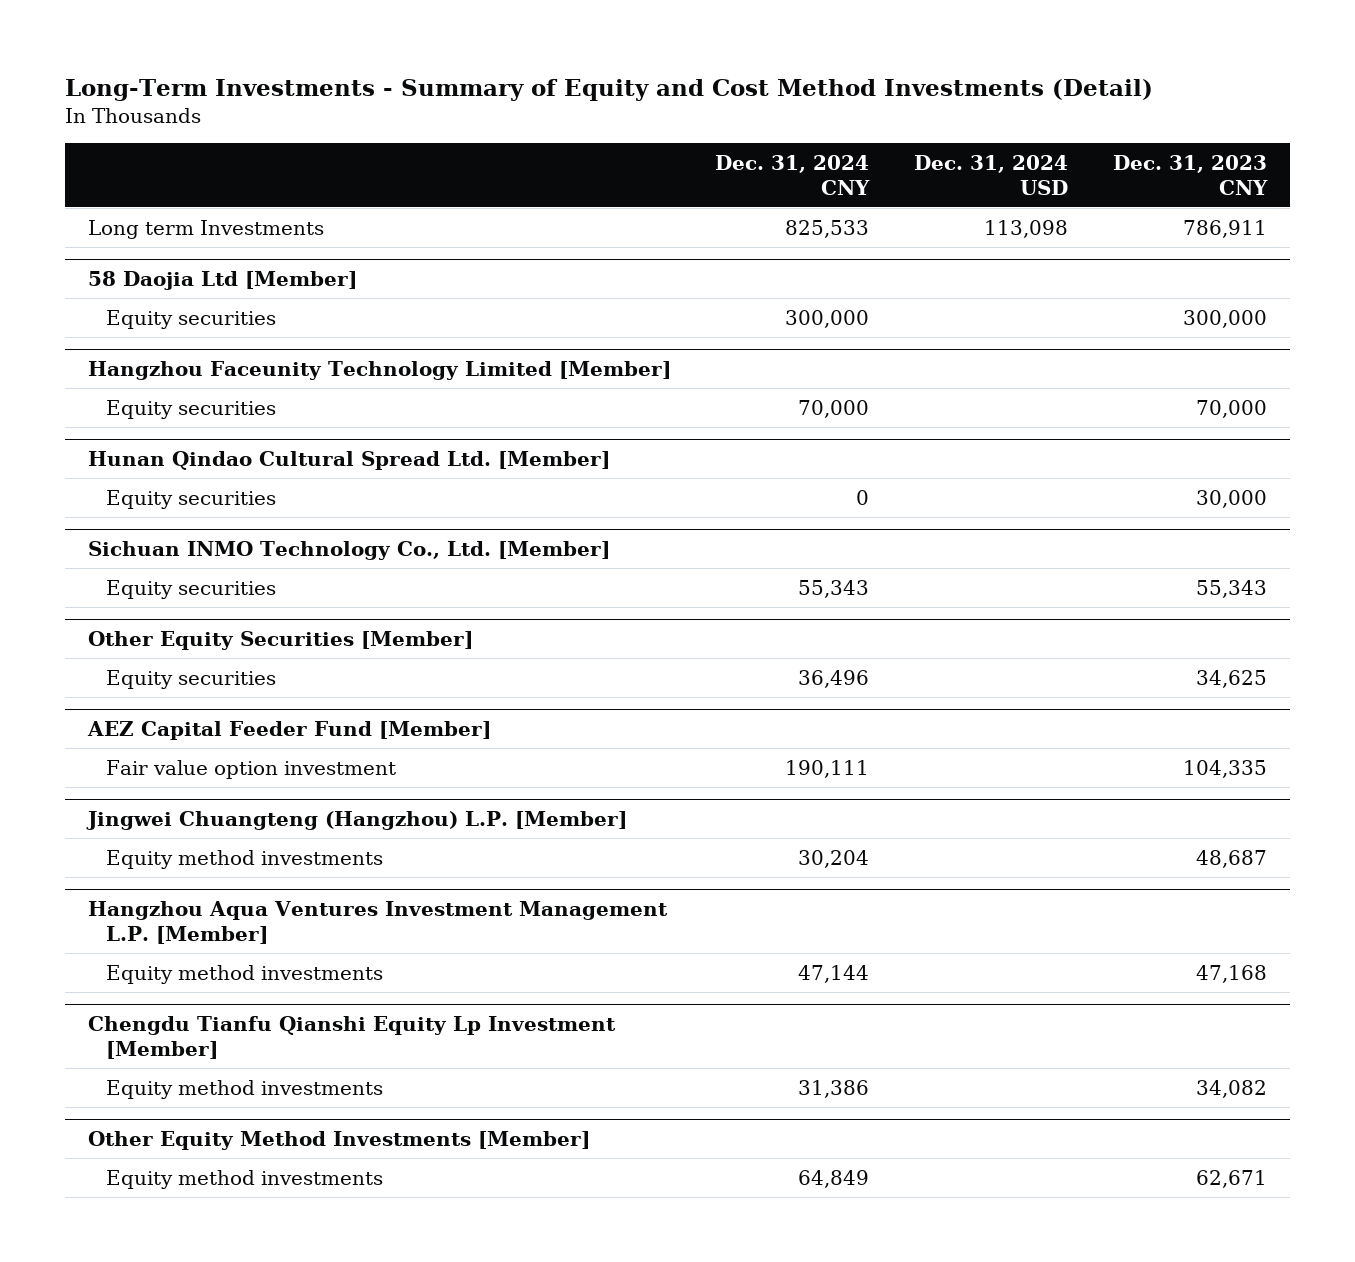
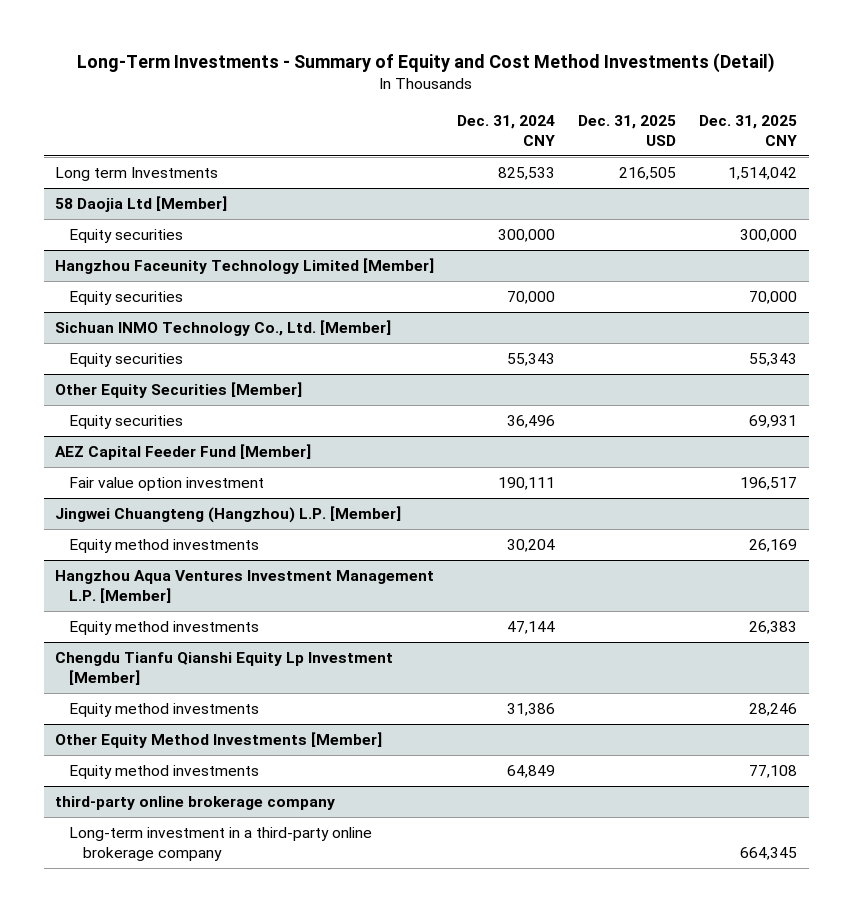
[914,154,1069,195] Dec. 31, 2024 USD -> none
[1113,154,1269,195] Dec. 31, 2023 CNY -> none
none -> [578,115,677,146] Dec. 31, 2025 USD
none -> [699,115,798,146] Dec. 31, 2025 CNY
[87,451,610,471] Hunan Qindao Cultural Spread Ltd. [Member] -> none
[106,489,277,509] Equity securities -> none
none -> [55,796,336,811] third-party online brokerage company
none -> [69,827,373,861] Long-term investment in a third-party online brokerage company

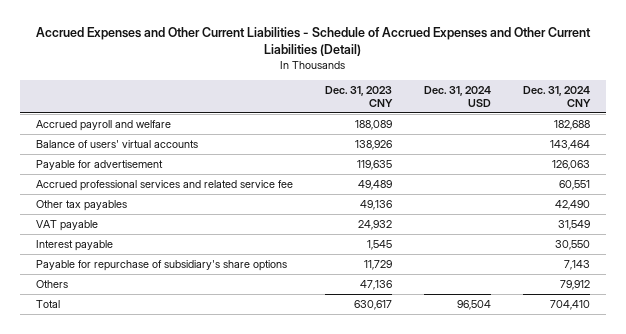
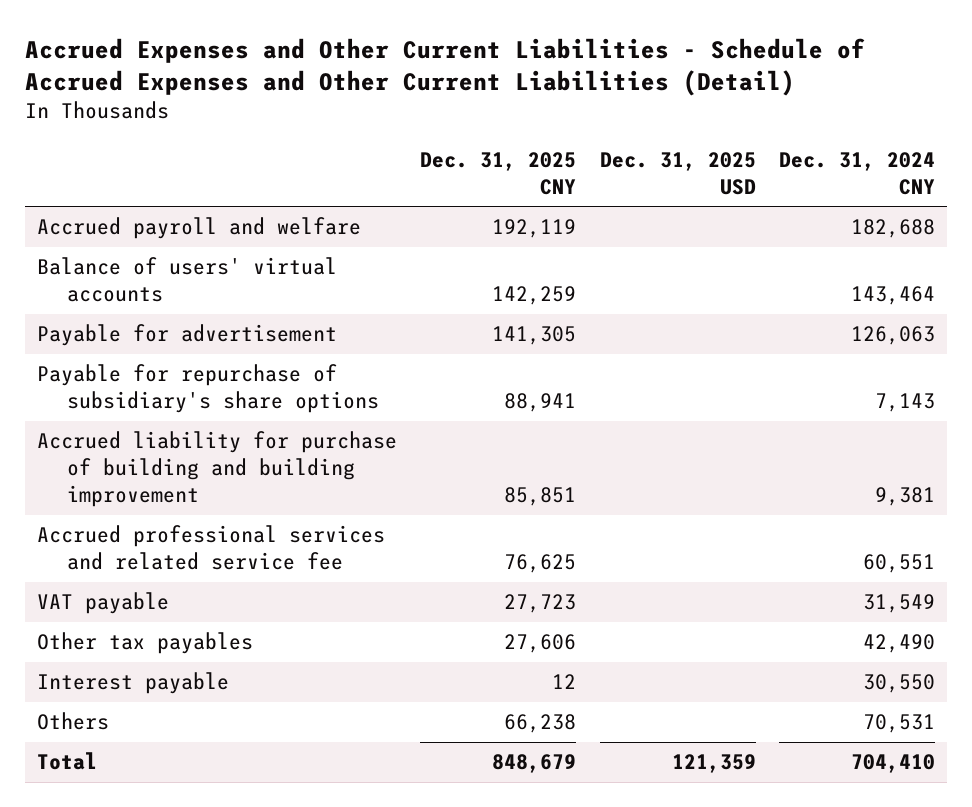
[325,85,394,107] Dec. 31, 2023 CNY -> none
[424,85,492,107] Dec. 31, 2024 USD -> none
none -> [420,151,577,195] Dec. 31, 2025 CNY
none -> [599,151,756,195] Dec. 31, 2025 USD
[35,259,287,271] Payable for repurchase of subsidiary's share options -> [36,364,379,414] Payable for repurchase of subsidiary's share options
none -> [36,431,397,508] Accrued liability for purchase of building and building improvement
[35,199,127,211] Other tax payables -> [36,632,253,655] Other tax payables
[560,279,591,290] 79,912 -> [862,714,935,734] 70,531

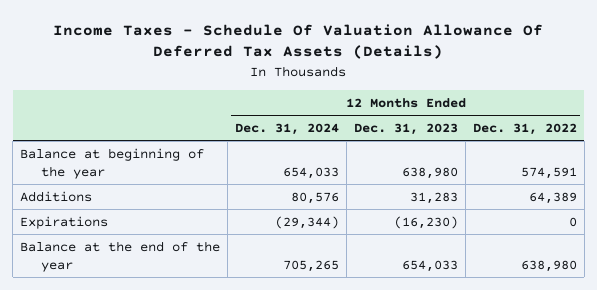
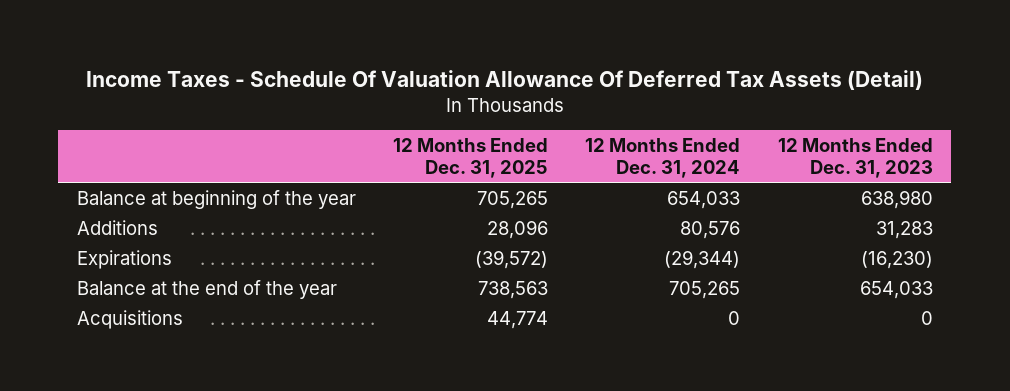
[53,23,544,60] Income Taxes - Schedule Of Valuation Allowance Of Deferred Tax Assets (Details) -> [85,70,923,91] Income Taxes - Schedule Of Valuation Allowance Of Deferred Tax Assets (Detail)
[472,122,577,135] Dec. 31, 2022 -> none
none -> [393,138,549,178] 12 Months Ended Dec. 31, 2025
none -> [77,309,184,329] Acquisitions

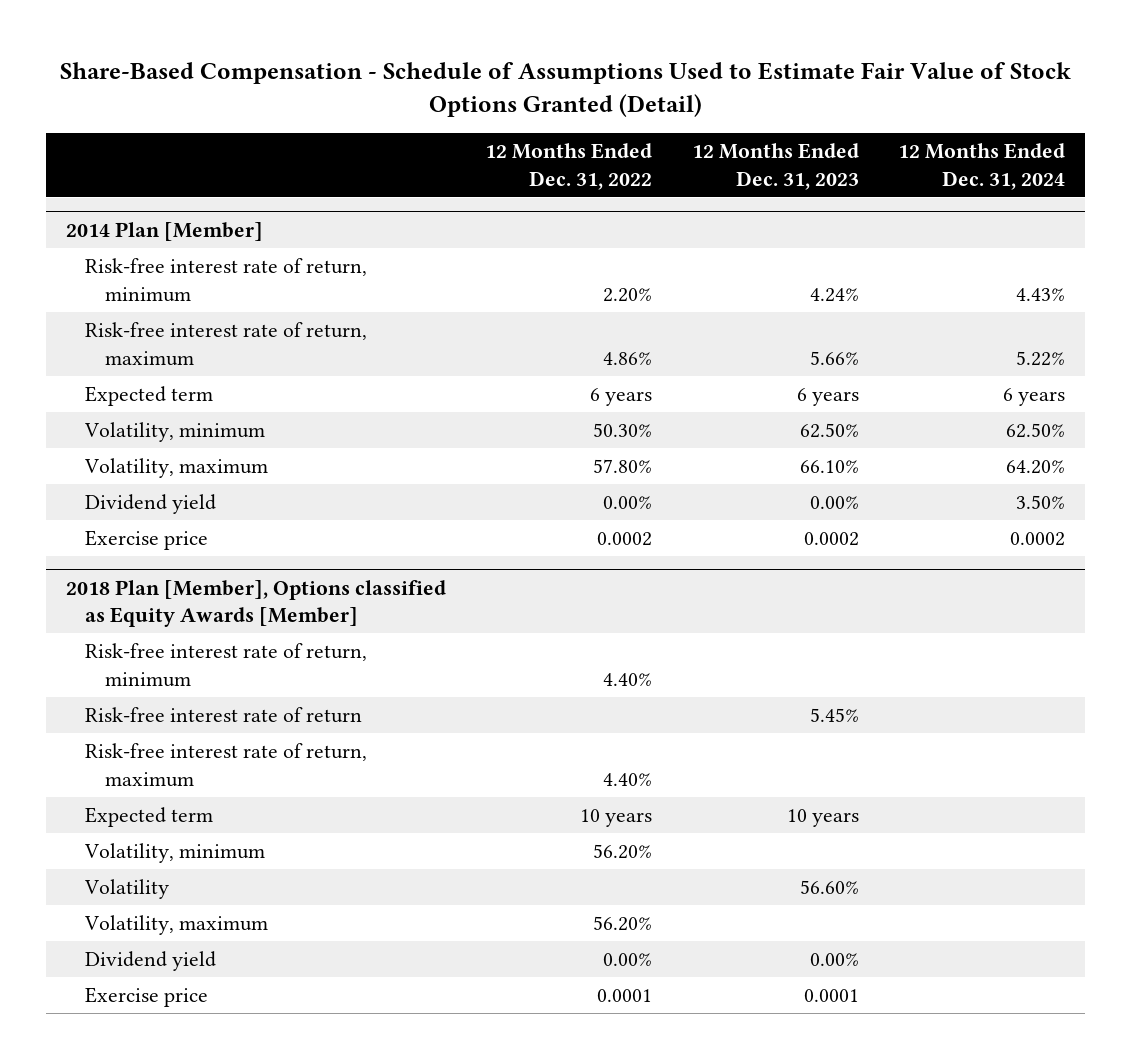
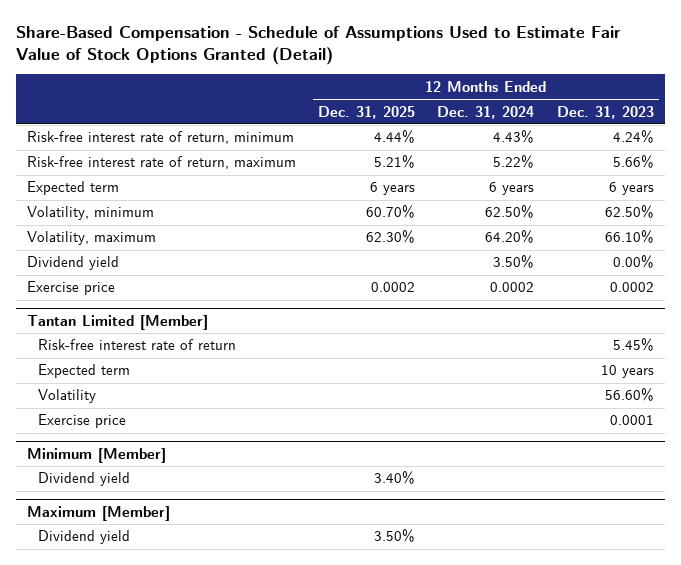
[485,143,653,190] 12 Months Ended Dec. 31, 2022 -> none
none -> [318,105,416,119] Dec. 31, 2025
[65,221,263,241] 2014 Plan [Member] -> none
[65,579,446,628] 2018 Plan [Member], Options classified as Equity Awards [Member] -> none
[85,642,368,687] Risk-free interest rate of return, minimum -> none
none -> [26,315,208,331] Tantan Limited [Member]
[85,742,368,787] Risk-free interest rate of return, maximum -> none
[84,842,266,863] Volatility, minimum -> none
[84,914,269,935] Volatility, maximum -> none
[85,950,217,971] Dividend yield -> none
none -> [26,448,166,464] Minimum [Member]
none -> [37,472,130,487] Dividend yield
none -> [26,506,170,522] Maximum [Member]
none -> [37,530,130,545] Dividend yield

